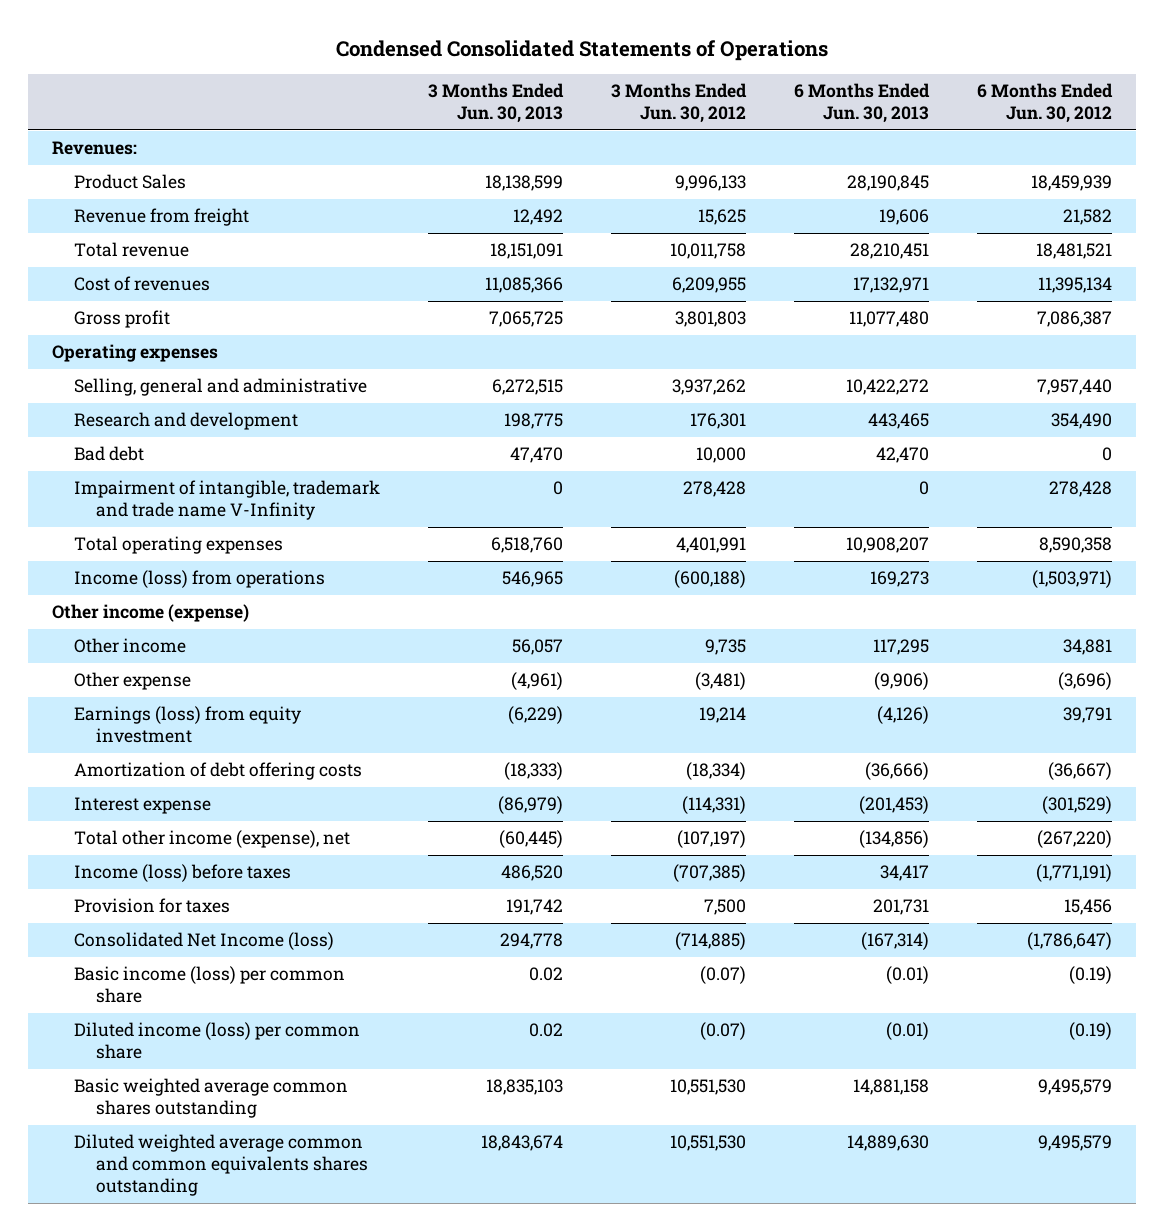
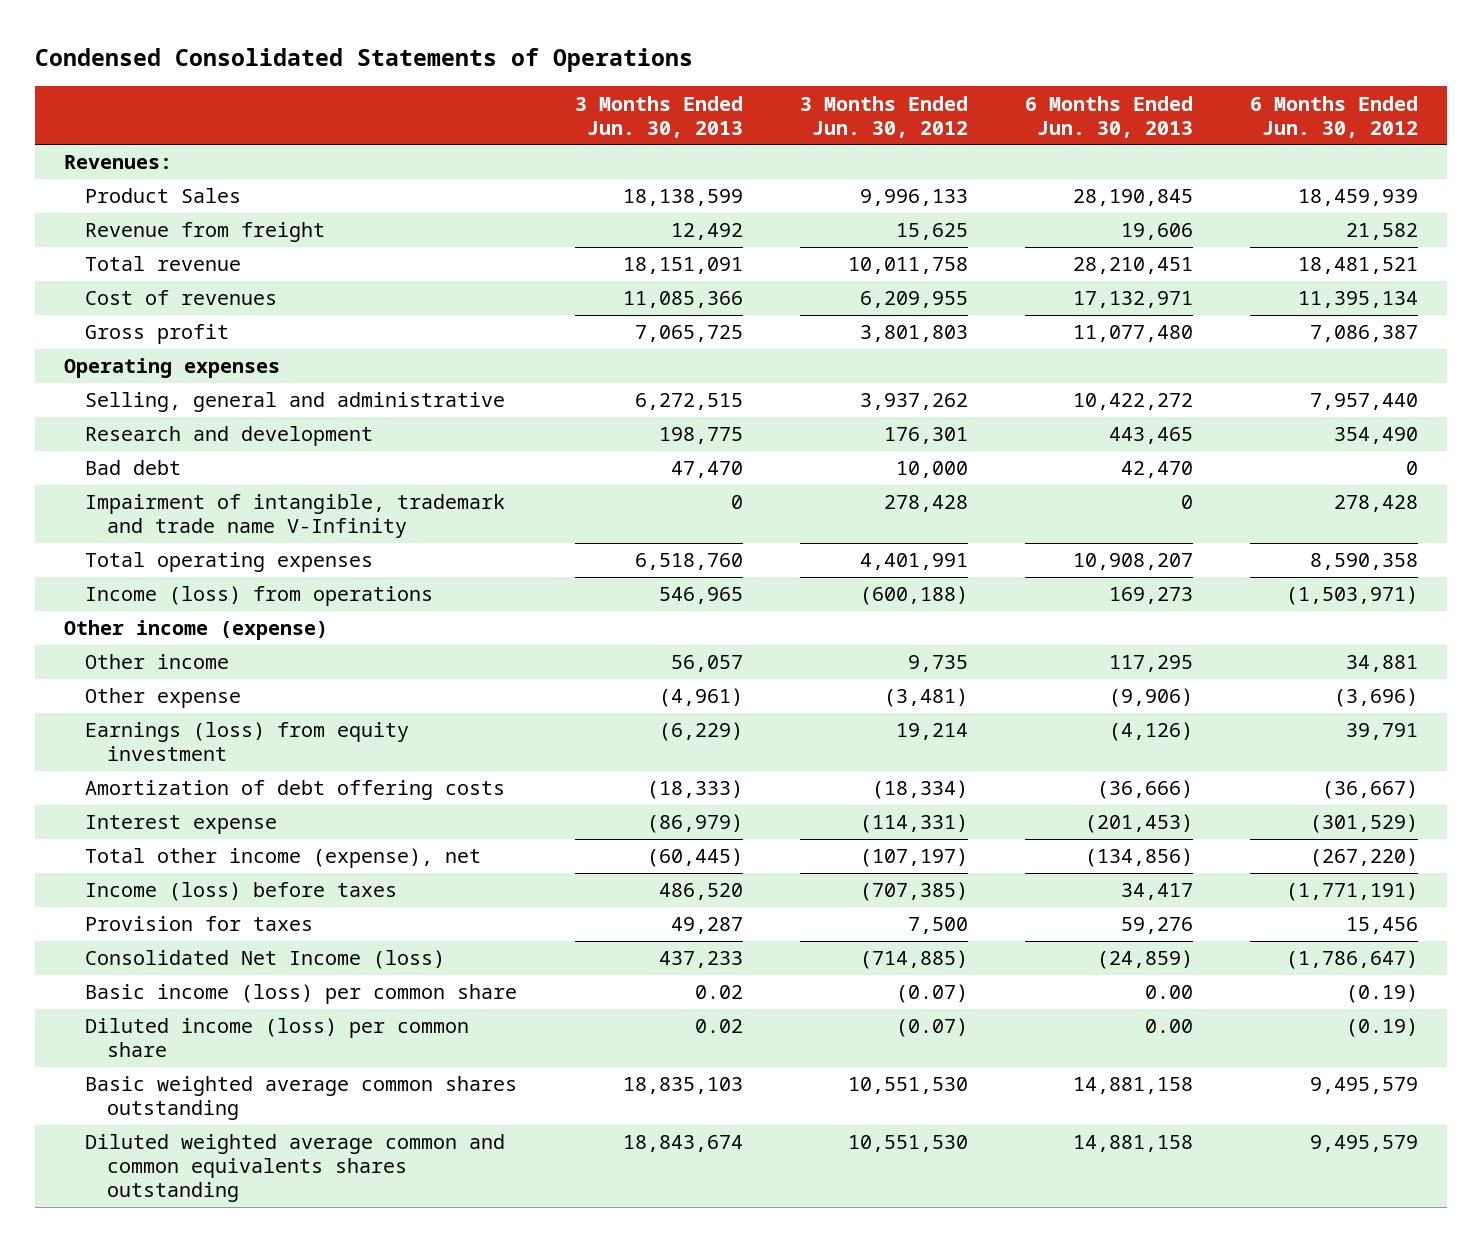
[505,899,563,916] 191,742 -> [670,917,743,935] 49,287
[872,899,929,916] 201,731 -> [1121,917,1194,935] 59,276
[499,933,563,950] 294,778 -> [658,951,743,969] 437,233
[860,932,929,951] (167,314) -> [1097,950,1194,970] (24,859)
[885,966,929,985] (0.01) -> [1145,985,1194,1000] 0.00
[885,1022,929,1041] (0.01) -> [1145,1019,1194,1034] 0.00
[846,1135,929,1152] 14,889,630 -> [1073,1135,1194,1153] 14,881,158

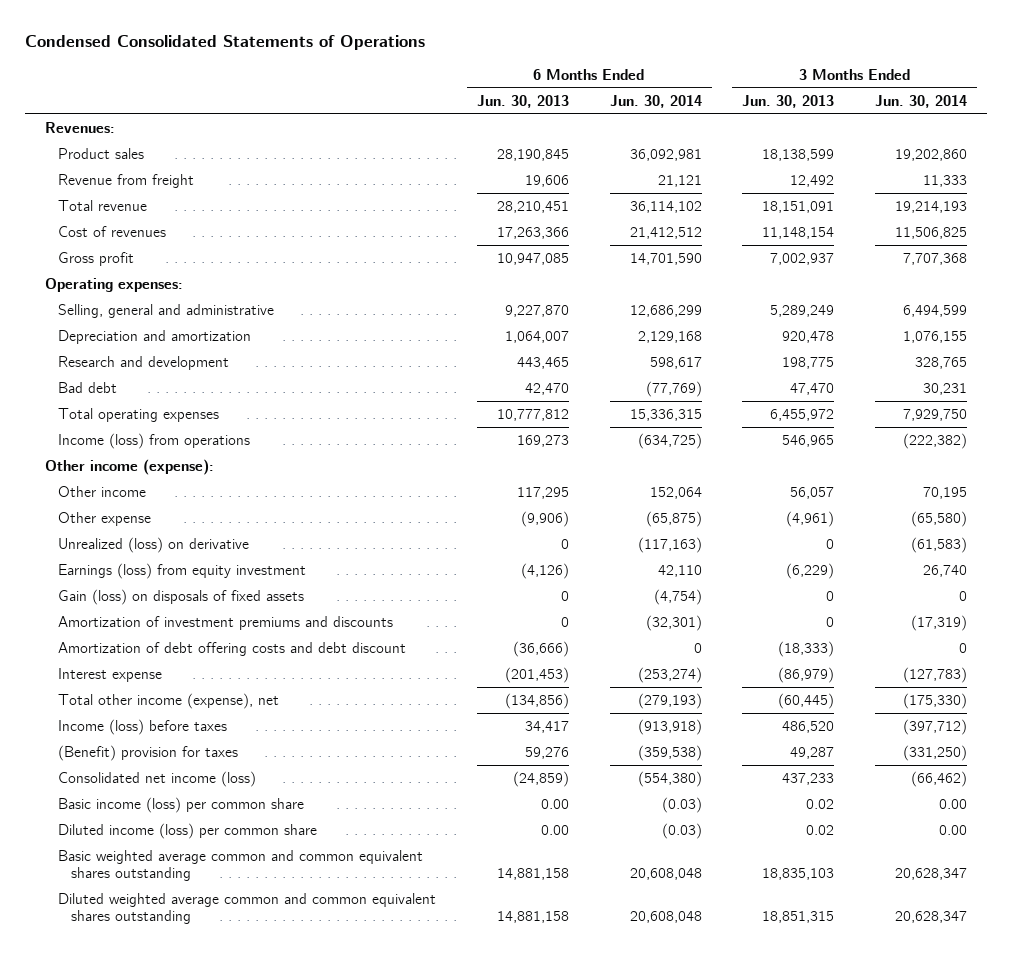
[799,95,968,138] 3 Months Ended Jun. 30, 2012 -> none
[1250,95,1419,138] 6 Months Ended Jun. 30, 2012 -> none
none -> [609,94,702,108] Jun. 30, 2014
none -> [874,94,967,108] Jun. 30, 2014
[85,188,242,204] Product Sales -> [58,147,145,159] Product sales
[622,291,743,309] 11,085,366 -> [762,226,835,239] 11,148,154
[1073,291,1194,309] 17,132,971 -> [496,226,569,239] 17,263,366
[634,325,743,343] 7,065,725 -> [770,252,835,265] 7,002,937
[1073,325,1194,343] 11,077,480 -> [496,252,569,265] 10,947,085
[63,358,280,379] Operating expenses -> [45,277,184,292] Operating expenses:
[634,393,743,411] 6,272,515 -> [770,304,835,317] 5,289,249
[1073,393,1194,411] 10,422,272 -> [504,304,569,317] 9,227,870
none -> [58,329,252,344] Depreciation and amortization
[85,494,506,539] Impairment of intangible, trademark and trade name V-Infinity -> none
[634,553,743,571] 6,518,760 -> [770,408,835,421] 6,455,972
[1073,553,1194,571] 10,908,207 -> [496,408,569,421] 10,777,812
[63,620,328,641] Other income (expense) -> [45,458,215,475] Other income (expense):
none -> [58,536,250,553] Unrealized (loss) on derivative
none -> [58,588,305,605] Gain (loss) on disposals of fixed assets
none -> [58,615,394,630] Amortization of investment premiums and discounts
[85,780,506,801] Amortization of debt offering costs -> [58,641,407,656] Amortization of debt offering costs and debt discount
[85,916,314,932] Provision for taxes -> [58,744,239,761] (Benefit) provision for taxes
[85,950,446,970] Consolidated Net Income (loss) -> [58,770,257,787] Consolidated net income (loss)
[85,1076,518,1121] Basic weighted average common shares outstanding -> [58,849,424,881] Basic weighted average common and common equivalent shares outstanding
[85,1134,506,1203] Diluted weighted average common and common equivalents shares outstanding -> [58,892,437,924] Diluted weighted average common and common equivalent shares outstanding
[622,1135,743,1153] 18,843,674 -> [762,910,835,923] 18,851,315

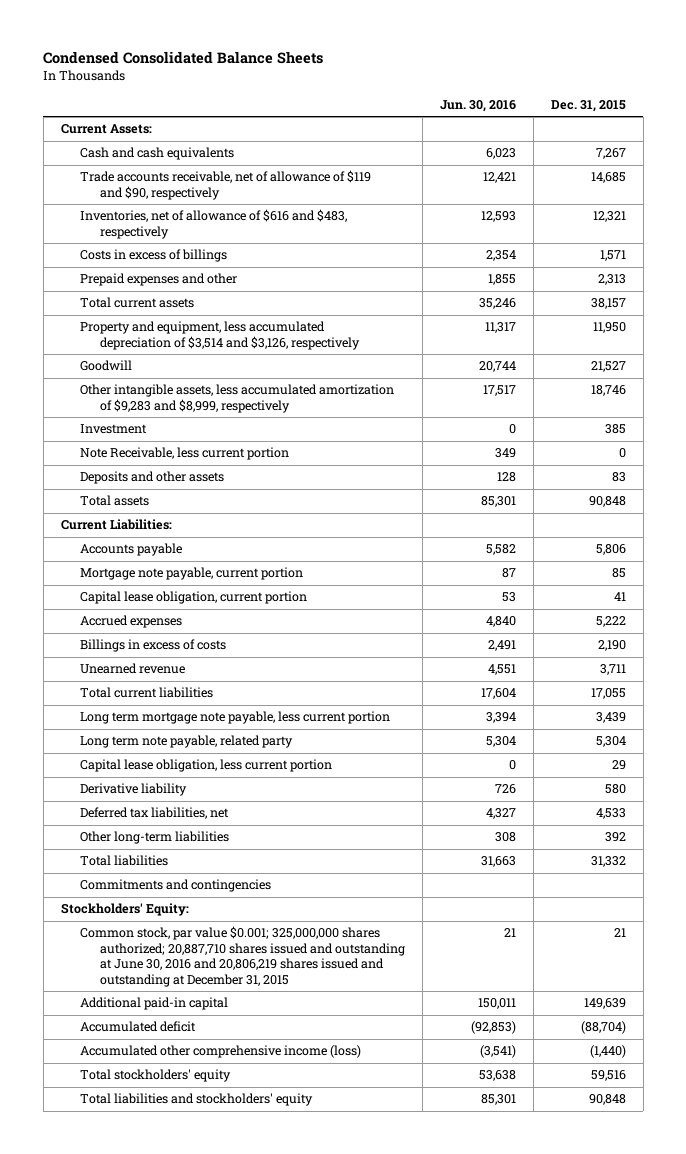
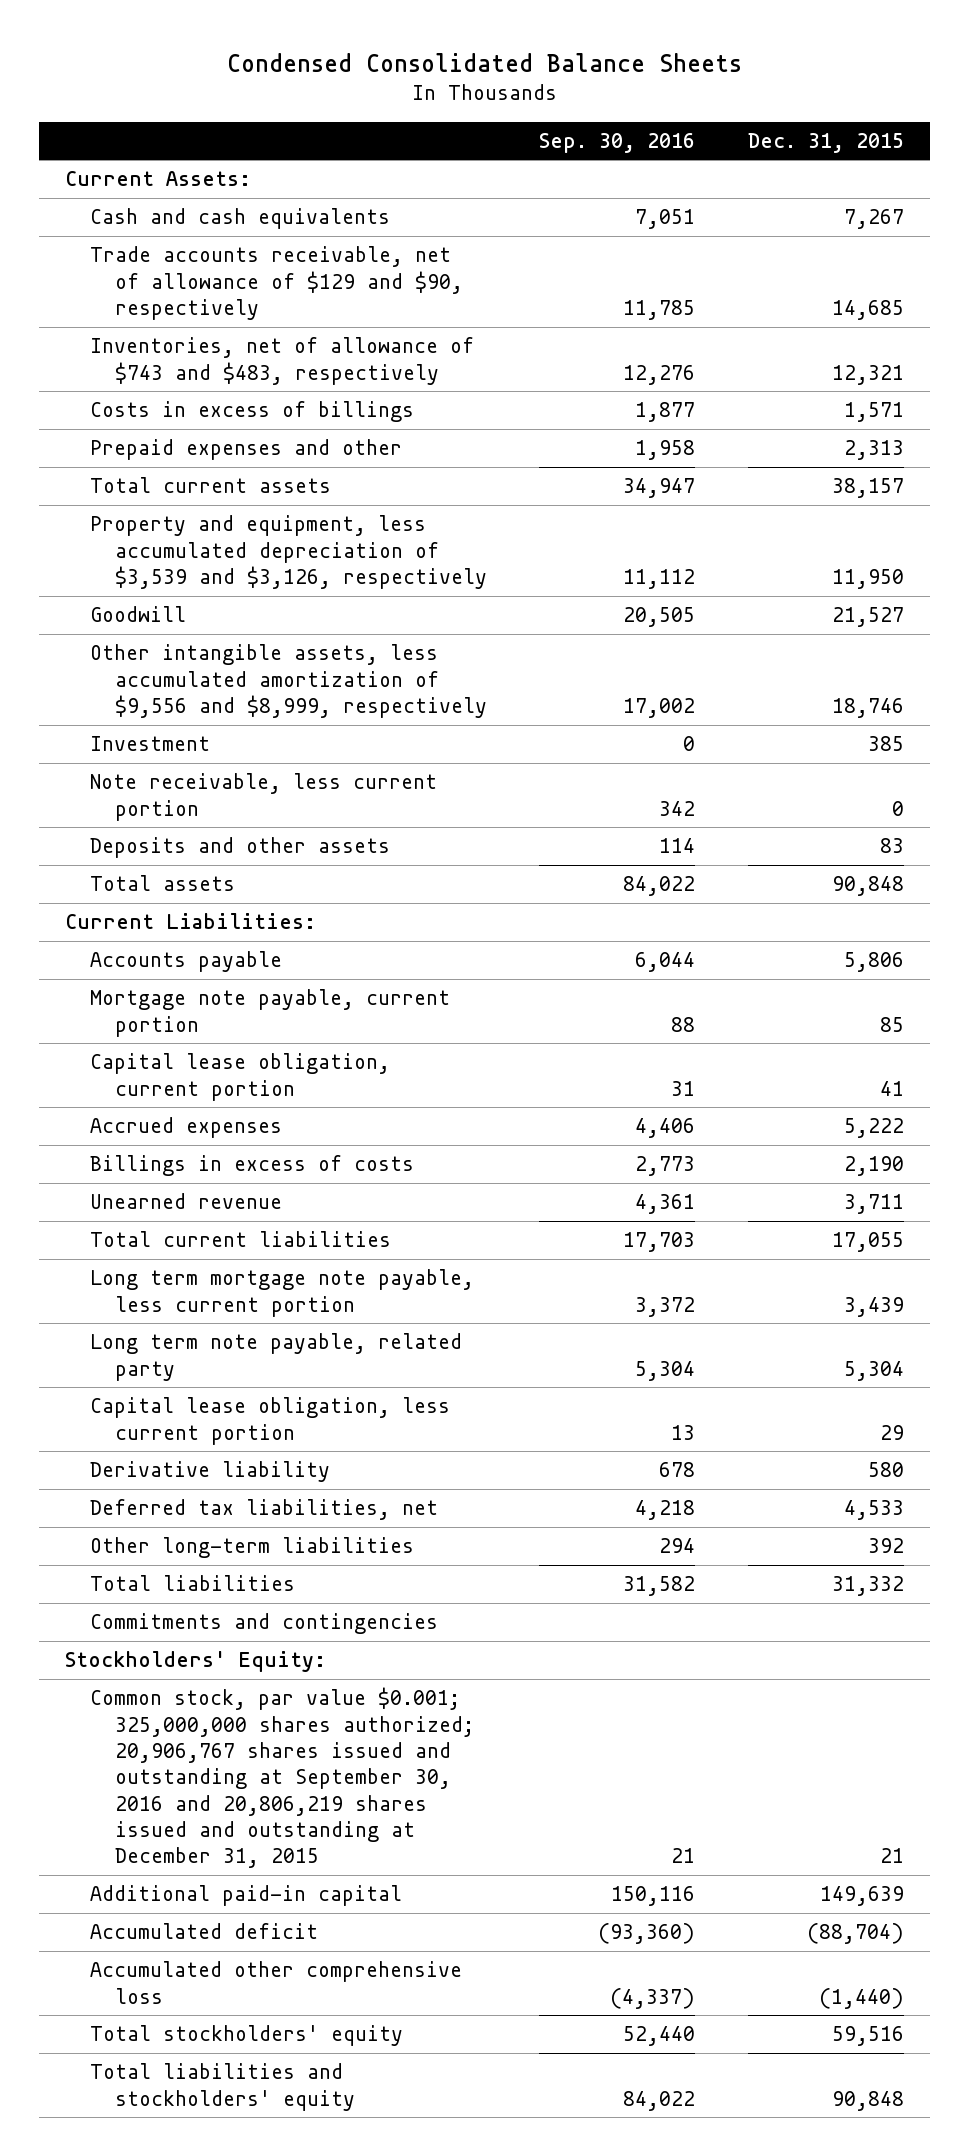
[439,99,516,112] Jun. 30, 2016 -> none
none -> [539,132,696,153] Sep. 30, 2016
[80,170,372,200] Trade accounts receivable, net of allowance of $119 and $90, respectively -> [89,246,463,320] Trade accounts receivable, net of allowance of $129 and $90, respectively
[80,209,348,239] Inventories, net of allowance of $616 and $483, respectively -> [89,337,474,385] Inventories, net of allowance of $743 and $483, respectively
[80,321,360,350] Property and equipment, less accumulated depreciation of $3,514 and $3,126, respectively -> [89,515,487,589] Property and equipment, less accumulated depreciation of $3,539 and $3,126, respectively
[80,384,395,413] Other intangible assets, less accumulated amortization of $9,283 and $8,999, respectively -> [89,644,487,718] Other intangible assets, less accumulated amortization of $9,556 and $8,999, respectively
[80,447,290,461] Note Receivable, less current portion -> [89,773,437,821] Note receivable, less current portion
[80,926,405,987] Common stock, par value $0.001; 325,000,000 shares authorized; 20,887,710 shares issued and outstanding at June 30, 2016 and 20,806,219 shares issued and outstanding at December 31, 2015 -> [89,1687,474,1869] Common stock, par value $0.001; 325,000,000 shares authorized; 20,906,767 shares issued and outstanding at September 30, 2016 and 20,806,219 shares issued and outstanding at December 31, 2015
[80,1045,362,1059] Accumulated other comprehensive income (loss) -> [89,1961,462,2004] Accumulated other comprehensive loss

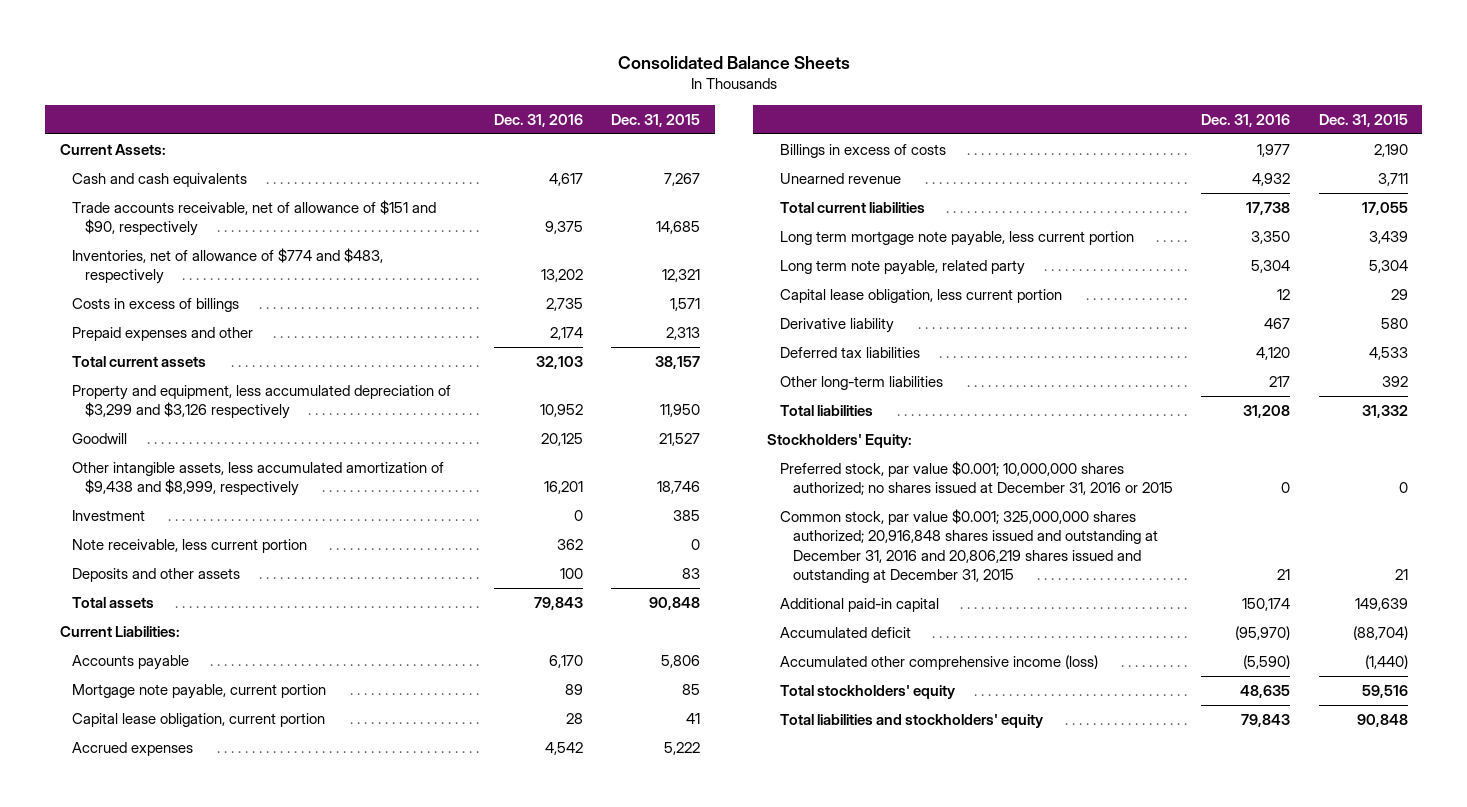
[226,52,742,72] Condensed Consolidated Balance Sheets -> [617,55,850,69] Consolidated Balance Sheets
[539,132,696,153] Sep. 30, 2016 -> none
none -> [493,113,583,127] Dec. 31, 2016
[89,246,463,320] Trade accounts receivable, net of allowance of $129 and $90, respectively -> [72,200,437,237] Trade accounts receivable, net of allowance of $151 and $90, respectively
[89,337,474,385] Inventories, net of allowance of $743 and $483, respectively -> [72,248,384,285] Inventories, net of allowance of $774 and $483, respectively
[89,515,487,589] Property and equipment, less accumulated depreciation of $3,539 and $3,126, respectively -> [72,385,452,420] Property and equipment, less accumulated depreciation of $3,299 and $3,126 respectively
[89,644,487,718] Other intangible assets, less accumulated amortization of $9,556 and $8,999, respectively -> [72,462,445,497] Other intangible assets, less accumulated amortization of $9,438 and $8,999, respectively
[89,1499,438,1521] Deferred tax liabilities, net -> [779,347,920,359] Deferred tax liabilities
[89,1613,438,1635] Commitments and contingencies -> none
none -> [779,461,1173,496] Preferred stock, par value $0.001; 10,000,000 shares authorized; no shares issued at December 31, 2016 or 2015
[89,1687,474,1869] Common stock, par value $0.001; 325,000,000 shares authorized; 20,906,767 shares issued and outstanding at September 30, 2016 and 20,806,219 shares issued and outstanding at December 31, 2015 -> [779,509,1158,583] Common stock, par value $0.001; 325,000,000 shares authorized; 20,916,848 shares issued and outstanding at December 31, 2016 and 20,806,219 shares issued and outstanding at December 31, 2015
[89,1961,462,2004] Accumulated other comprehensive loss -> [779,655,1098,671] Accumulated other comprehensive income (loss)

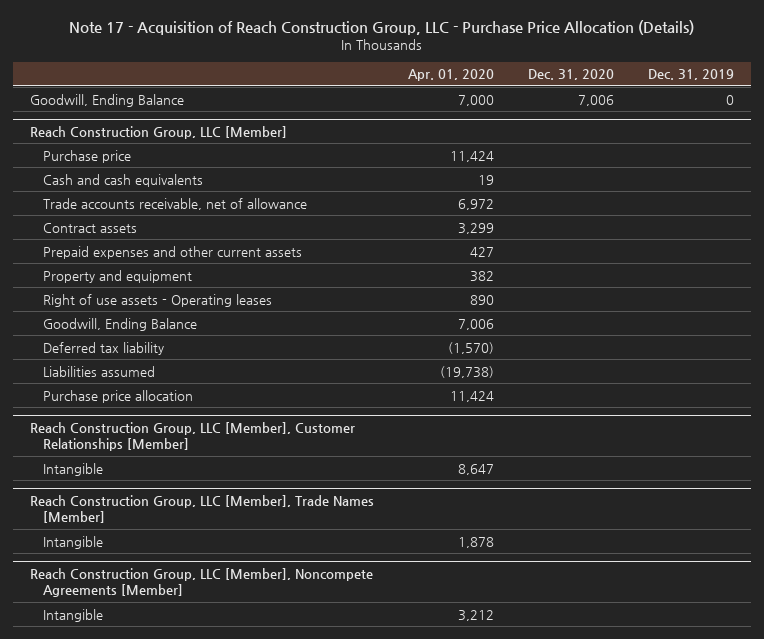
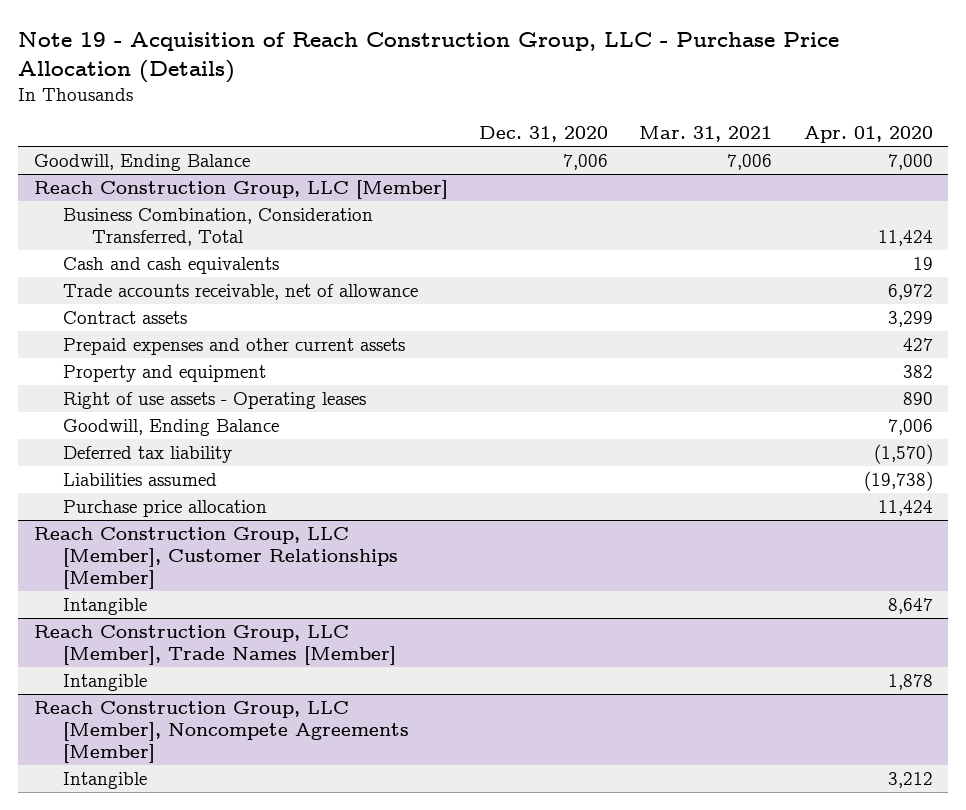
[68,20,694,36] Note 17 - Acquisition of Reach Construction Group, LLC - Purchase Price Allocation (Details) -> [18,31,840,83] Note 19 - Acquisition of Reach Construction Group, LLC - Purchase Price Allocation (Details)
[648,69,735,81] Dec. 31, 2019 -> none
none -> [639,126,773,143] Mar. 31, 2021
[42,149,131,163] Purchase price -> [62,207,373,246] Business Combination, Consideration Transferred, Total

